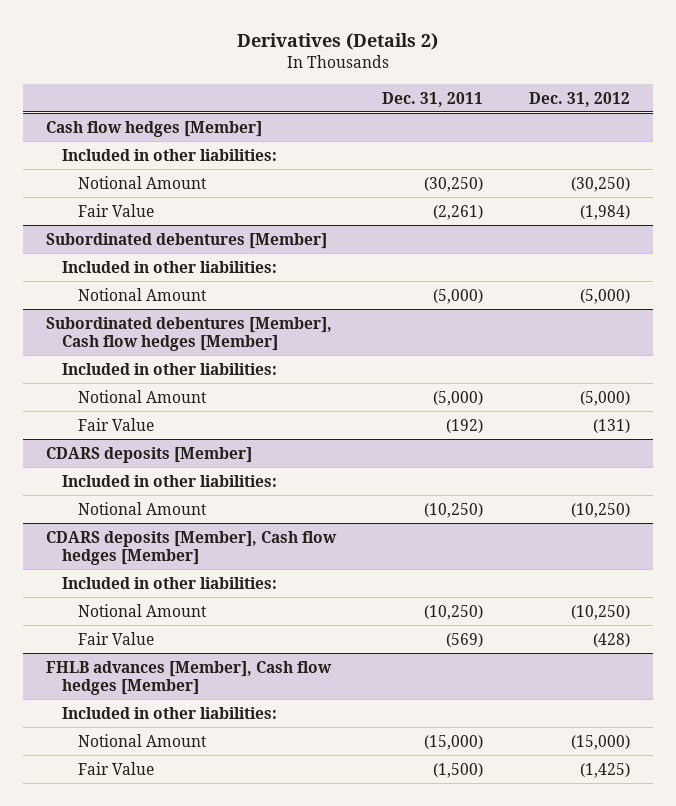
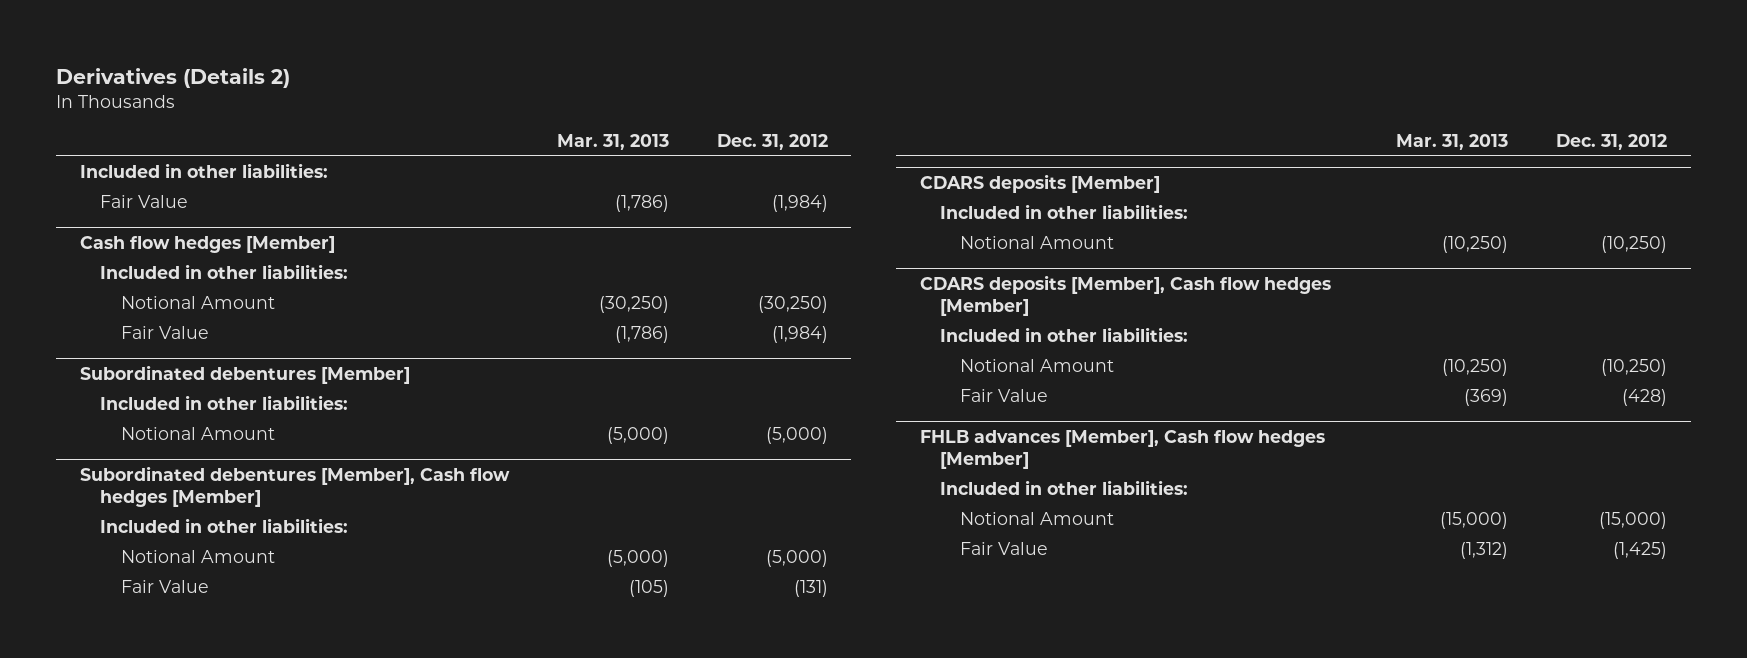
[382,91,484,107] Dec. 31, 2011 -> none
none -> [556,133,669,150] Mar. 31, 2013
none -> [80,163,329,179] Included in other liabilities:
none -> [100,195,189,209] Fair Value

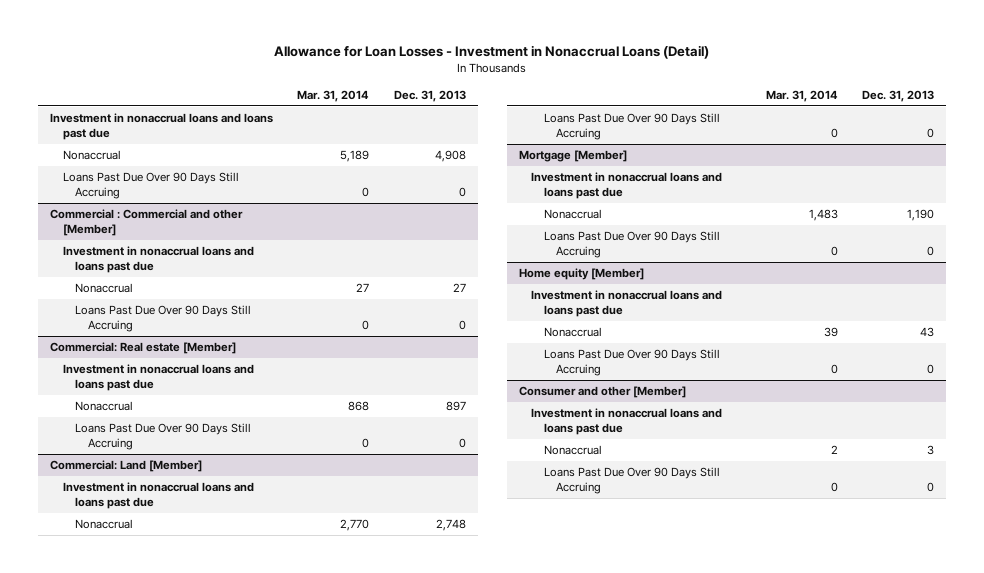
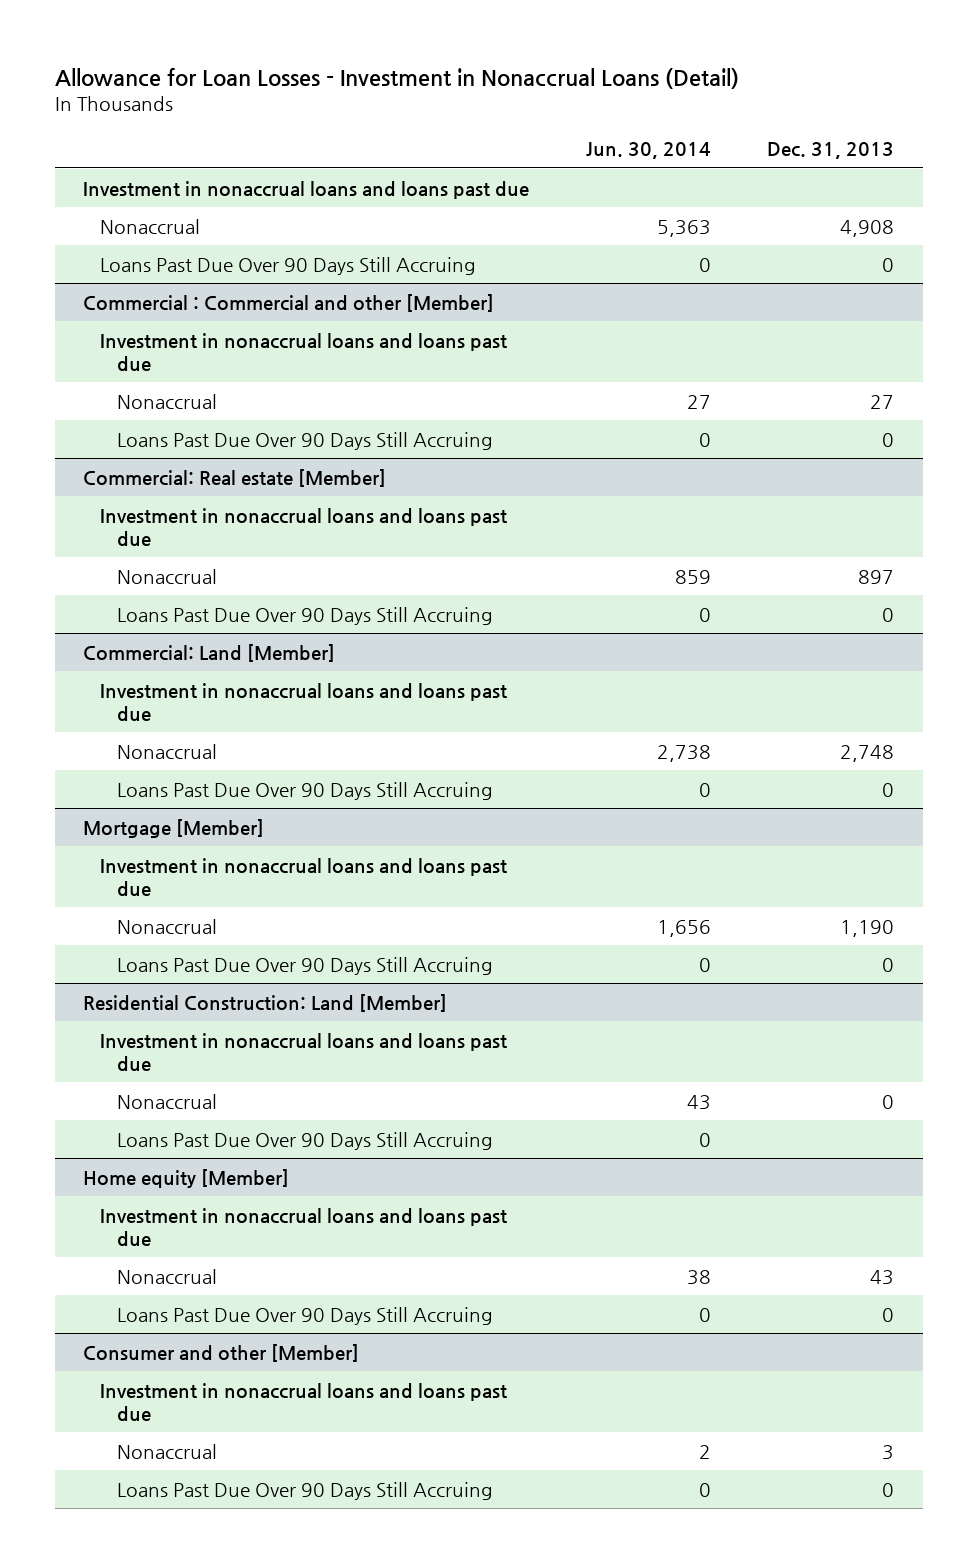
[297,90,370,103] Mar. 31, 2014 -> none
none -> [585,142,711,160] Jun. 30, 2014
none -> [83,993,448,1012] Residential Construction: Land [Member]
none -> [100,1032,508,1072] Investment in nonaccrual loans and loans past due
none -> [117,1093,218,1109] Nonaccrual
none -> [117,1131,494,1150] Loans Past Due Over 90 Days Still Accruing

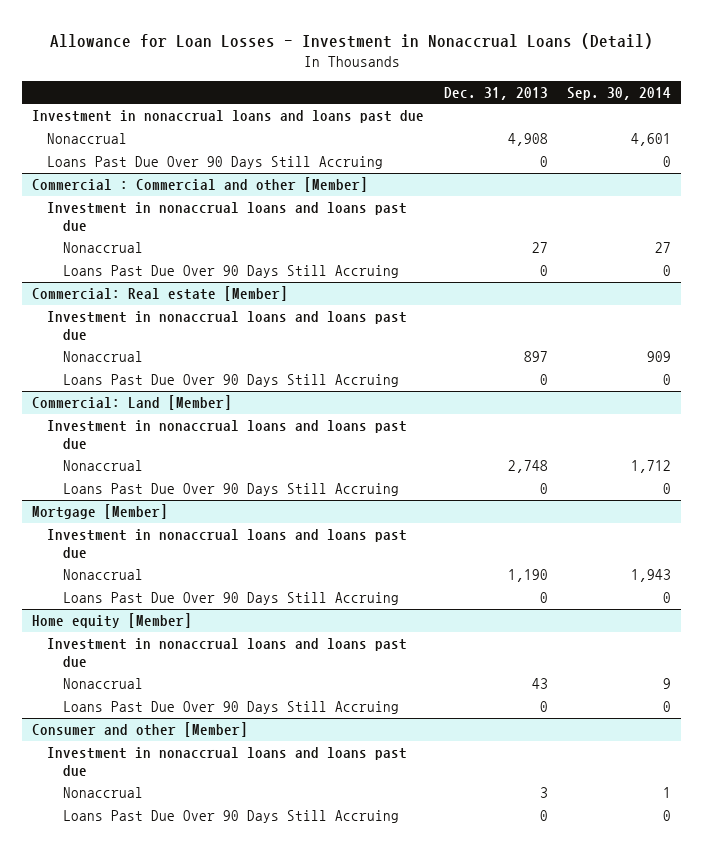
[585,142,711,160] Jun. 30, 2014 -> none
none -> [566,86,671,100] Sep. 30, 2014
[83,993,448,1012] Residential Construction: Land [Member] -> none
[100,1032,508,1072] Investment in nonaccrual loans and loans past due -> none
[117,1093,218,1109] Nonaccrual -> none
[117,1131,494,1150] Loans Past Due Over 90 Days Still Accruing -> none

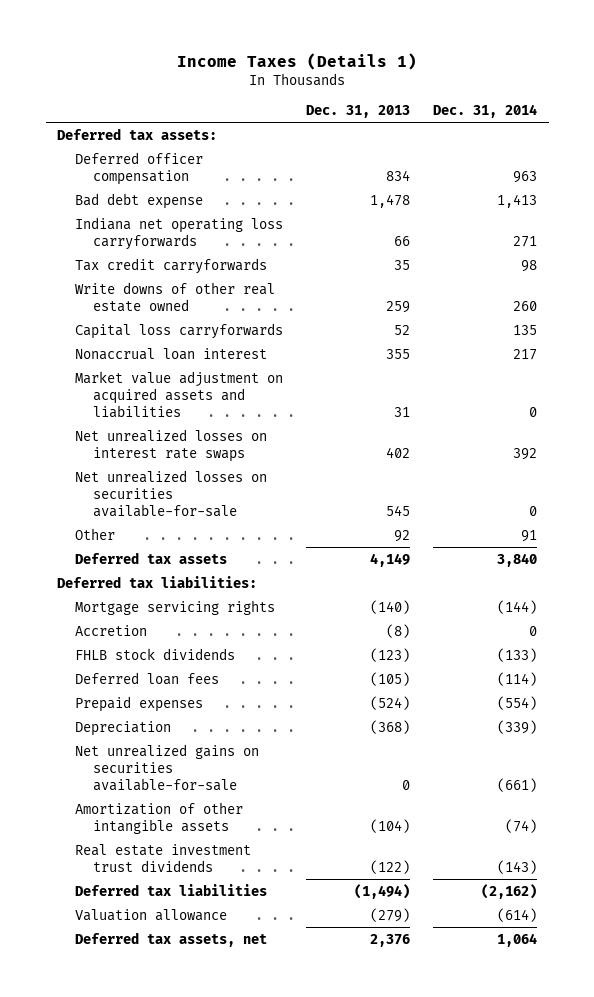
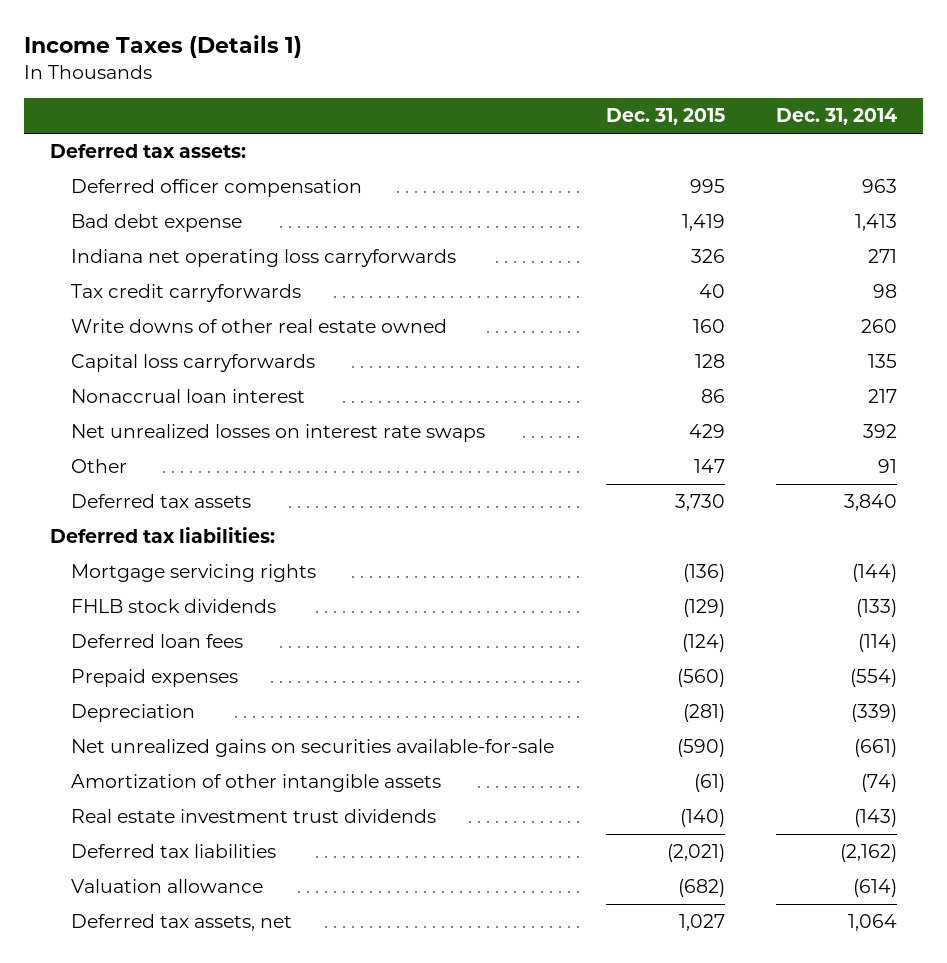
[306,105,411,119] Dec. 31, 2013 -> none
none -> [605,108,725,126] Dec. 31, 2015
[75,370,284,419] Market value adjustment on acquired assets and liabilities -> none
[75,469,268,518] Net unrealized losses on securities available-for-sale -> none
[75,624,148,636] Accretion -> none

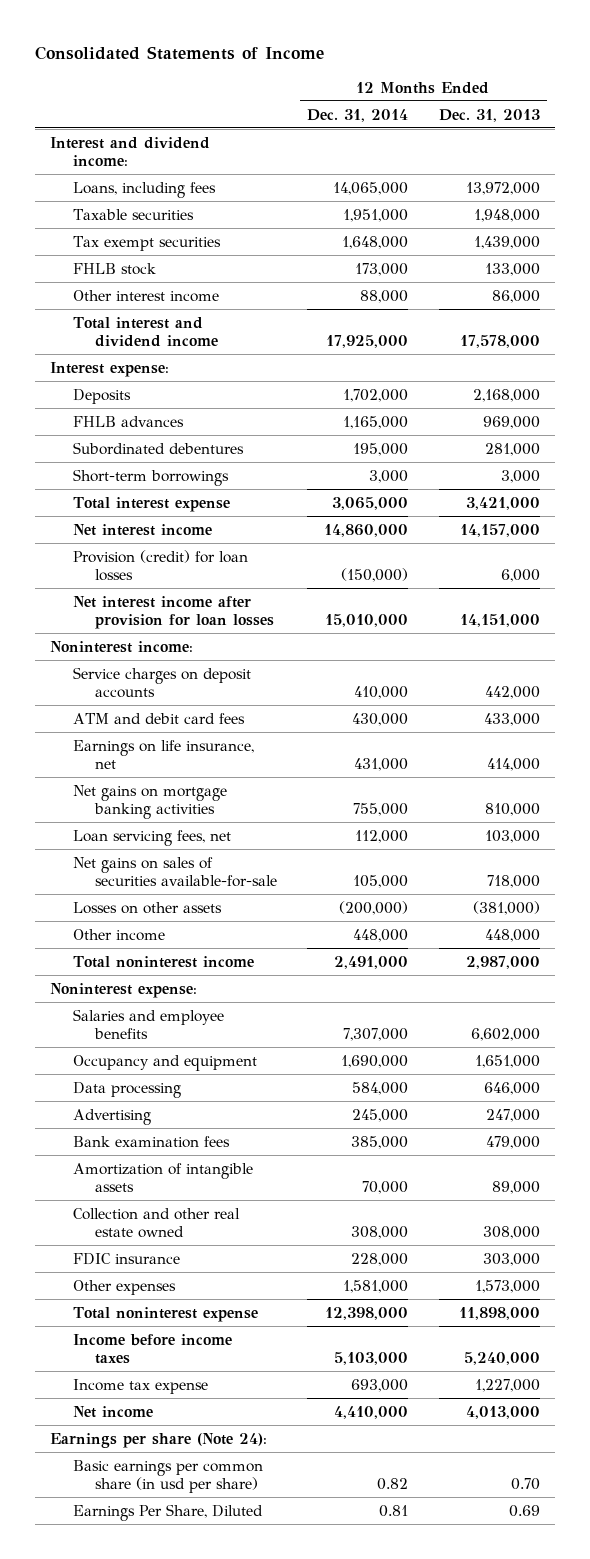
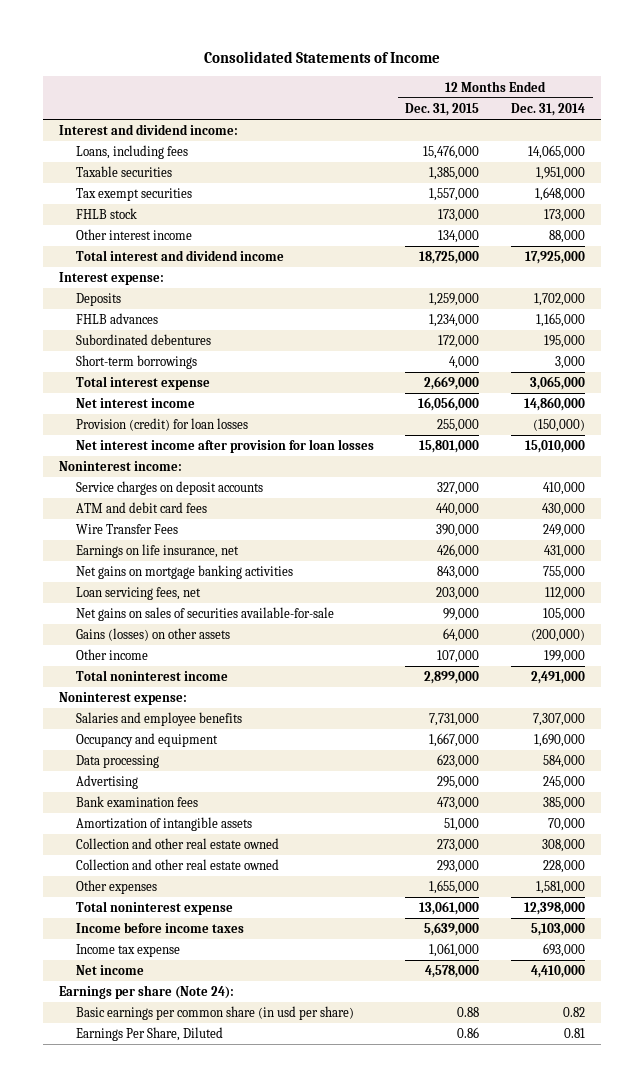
[438,108,540,122] Dec. 31, 2013 -> none
none -> [405,103,480,117] Dec. 31, 2015
none -> [75,524,178,535] Wire Transfer Fees
[72,901,222,914] Losses on other assets -> [75,628,230,642] Gains (losses) on other assets
[353,928,409,942] 448,000 -> [543,650,585,664] 199,000
[72,1252,180,1265] FDIC insurance -> [75,859,279,871] Collection and other real estate owned

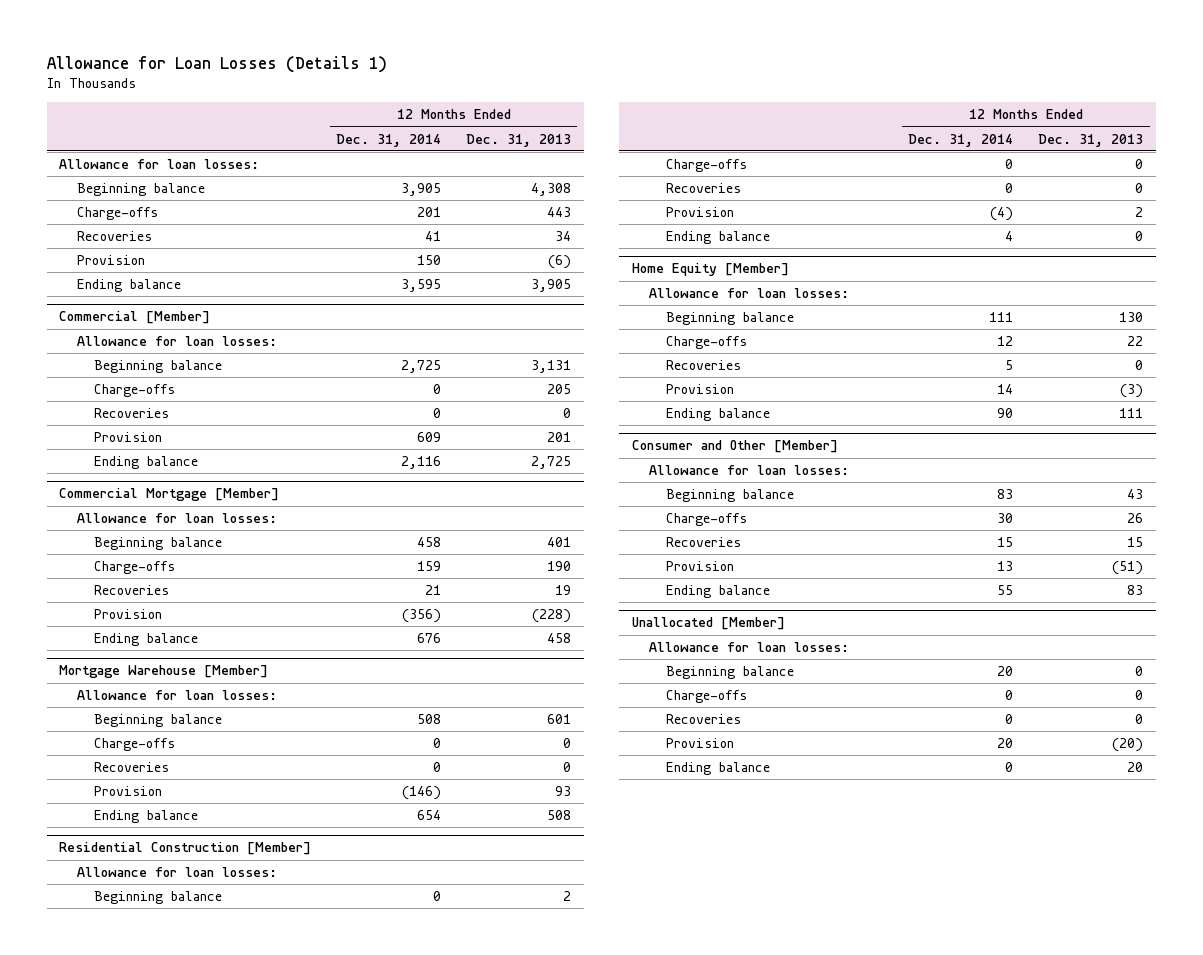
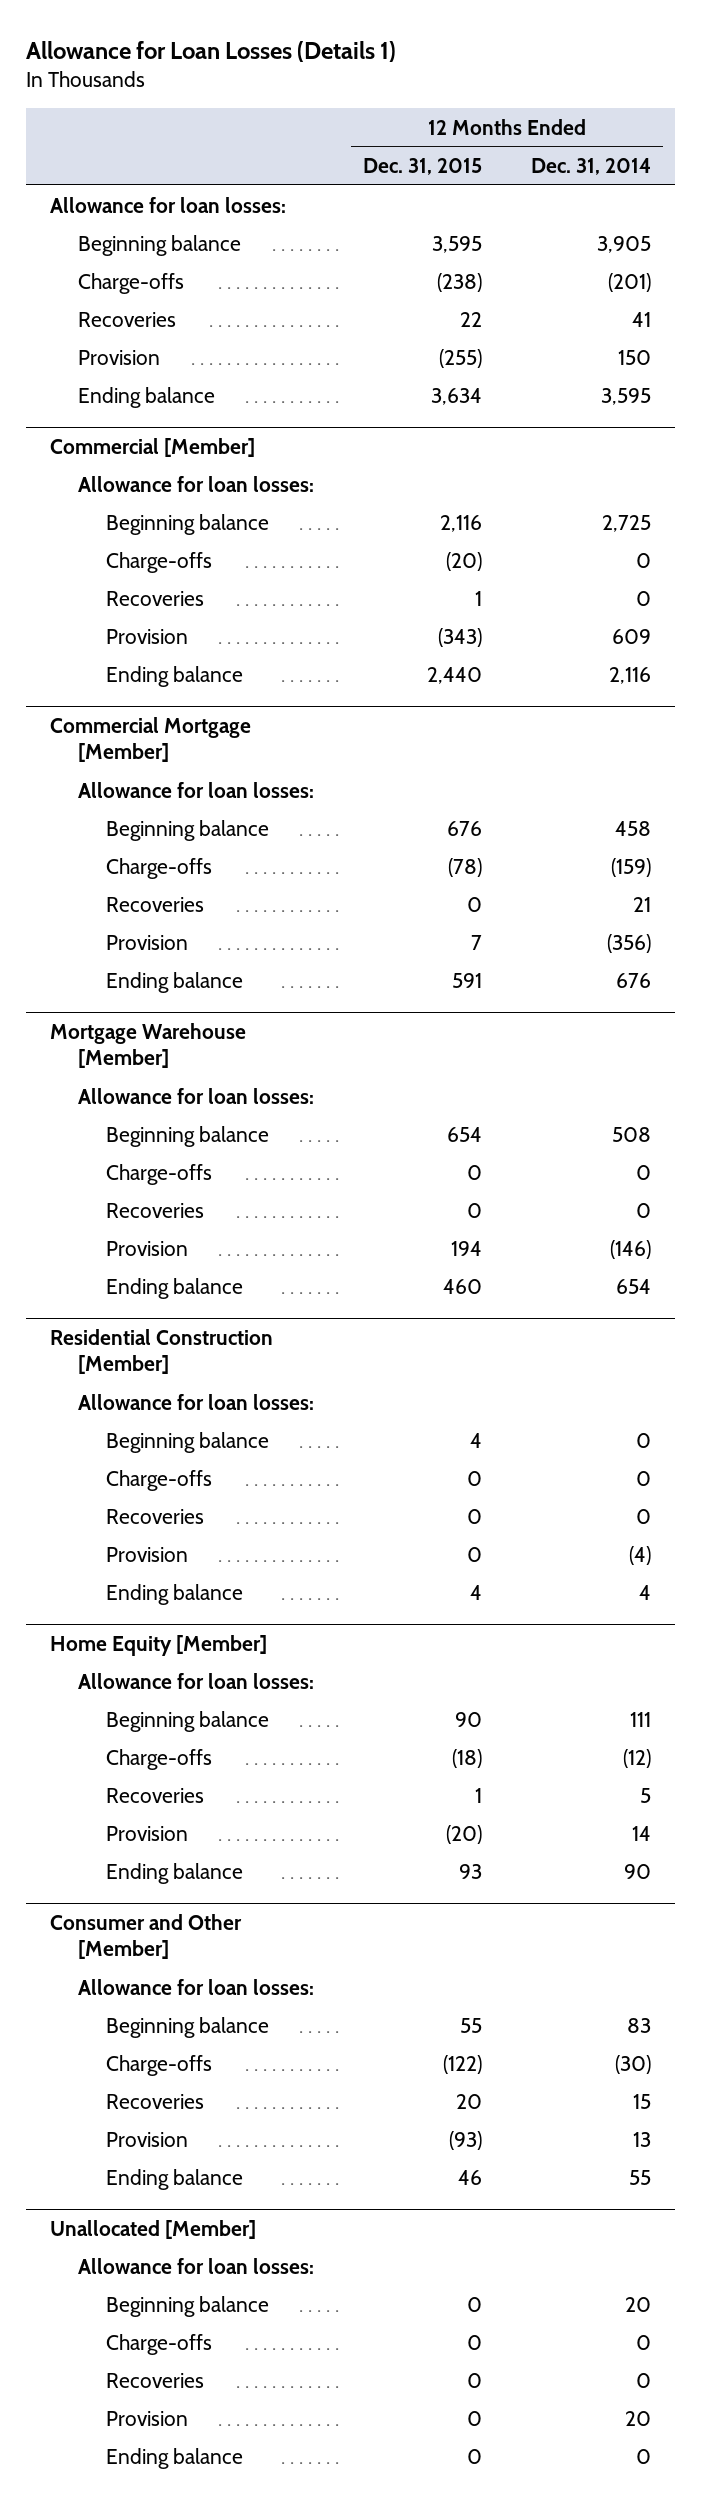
[466,133,572,147] Dec. 31, 2013 -> none
none -> [363,158,483,176] Dec. 31, 2015
[417,207,442,218] 201 -> [607,272,651,292] (201)
[417,561,442,572] 159 -> [610,857,651,877] (159)
[997,336,1014,347] 12 -> [622,1748,651,1768] (12)
[997,513,1014,524] 30 -> [614,2054,651,2074] (30)

